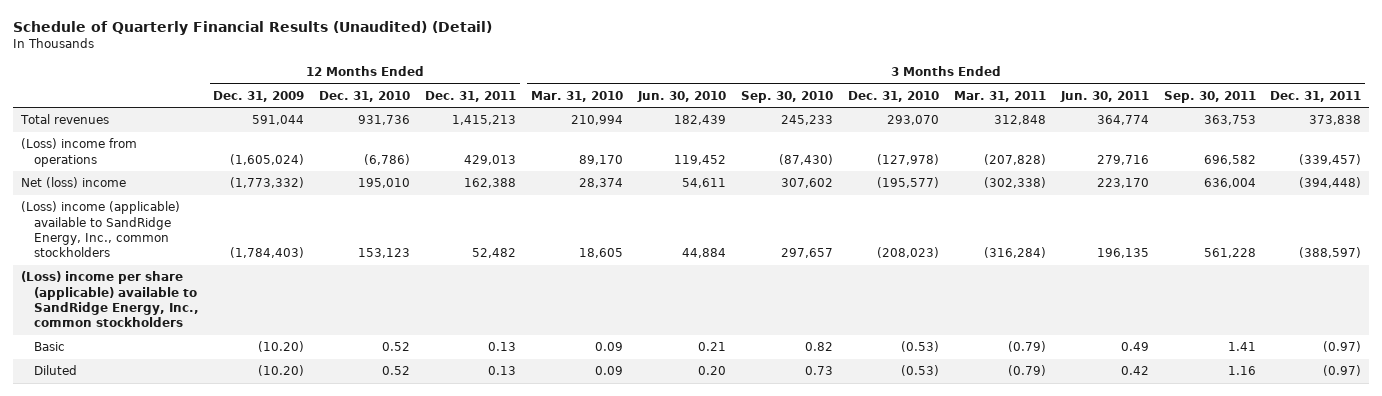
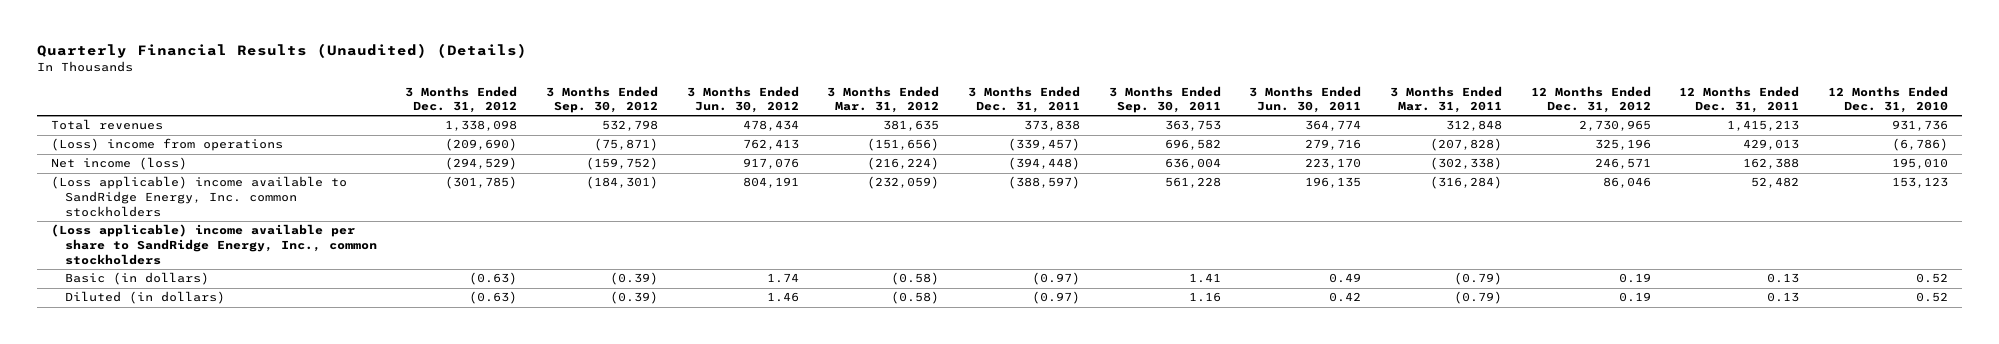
[13,20,493,35] Schedule of Quarterly Financial Results (Unaudited) (Detail) -> [36,42,527,58] Quarterly Financial Results (Unaudited) (Details)
[213,90,305,102] Dec. 31, 2009 -> none
[531,90,624,102] Mar. 31, 2010 -> none
[637,90,727,102] Jun. 30, 2010 -> none
[740,90,833,103] Sep. 30, 2010 -> none
[847,90,939,102] Dec. 31, 2010 -> none
none -> [405,85,518,114] 3 Months Ended Dec. 31, 2012
none -> [545,85,658,114] 3 Months Ended Sep. 30, 2012
none -> [686,85,799,114] 3 Months Ended Jun. 30, 2012
none -> [827,85,940,114] 3 Months Ended Mar. 31, 2012
none -> [1530,85,1651,114] 12 Months Ended Dec. 31, 2012
[20,177,126,189] Net (loss) income -> [51,157,188,171] Net income (loss)
[20,201,180,258] (Loss) income (applicable) available to SandRidge Energy, Inc., common stockholders -> [51,176,348,217] (Loss applicable) income available to SandRidge Energy, Inc. common stockholders
[20,271,199,328] (Loss) income per share (applicable) available to SandRidge Energy, Inc., common stockholders -> [51,224,377,265] (Loss applicable) income available per share to SandRidge Energy, Inc., common stockholders
[33,342,65,352] Basic -> [64,272,209,286] Basic (in dollars)
[33,365,77,376] Diluted -> [64,291,225,305] Diluted (in dollars)

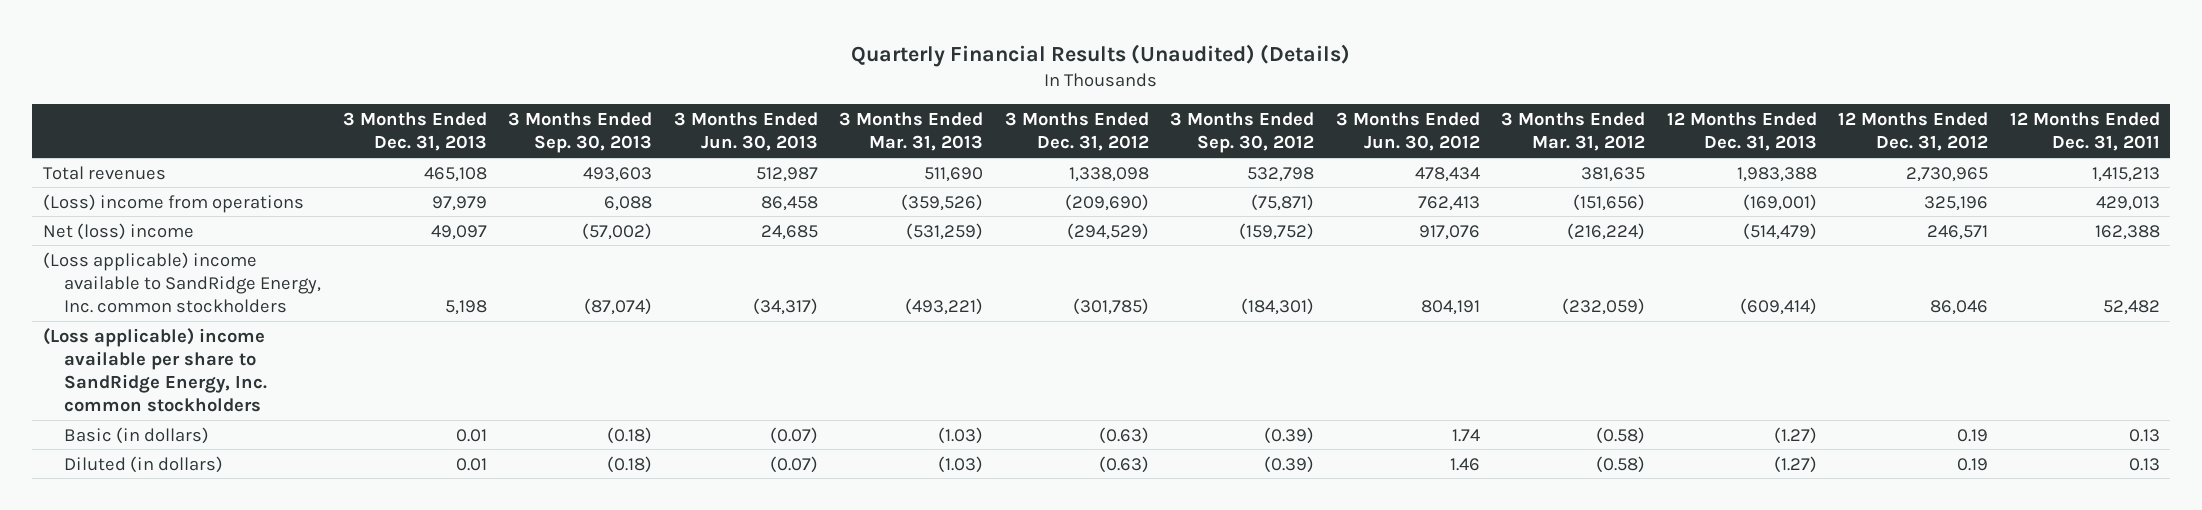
[967,85,1080,114] 3 Months Ended Dec. 31, 2011 -> none
[1108,85,1221,114] 3 Months Ended Sep. 30, 2011 -> none
[1249,85,1362,114] 3 Months Ended Jun. 30, 2011 -> none
[1390,85,1503,114] 3 Months Ended Mar. 31, 2011 -> none
[1828,85,1949,114] 12 Months Ended Dec. 31, 2010 -> none
none -> [342,111,487,152] 3 Months Ended Dec. 31, 2013
none -> [508,111,653,154] 3 Months Ended Sep. 30, 2013
none -> [673,111,818,152] 3 Months Ended Jun. 30, 2013
none -> [839,111,984,152] 3 Months Ended Mar. 31, 2013
none -> [1666,111,1817,152] 12 Months Ended Dec. 31, 2013
[51,157,188,171] Net income (loss) -> [42,222,194,240] Net (loss) income
[51,224,377,265] (Loss applicable) income available per share to SandRidge Energy, Inc., common stockholders -> [42,327,268,413] (Loss applicable) income available per share to SandRidge Energy, Inc. common stockholders

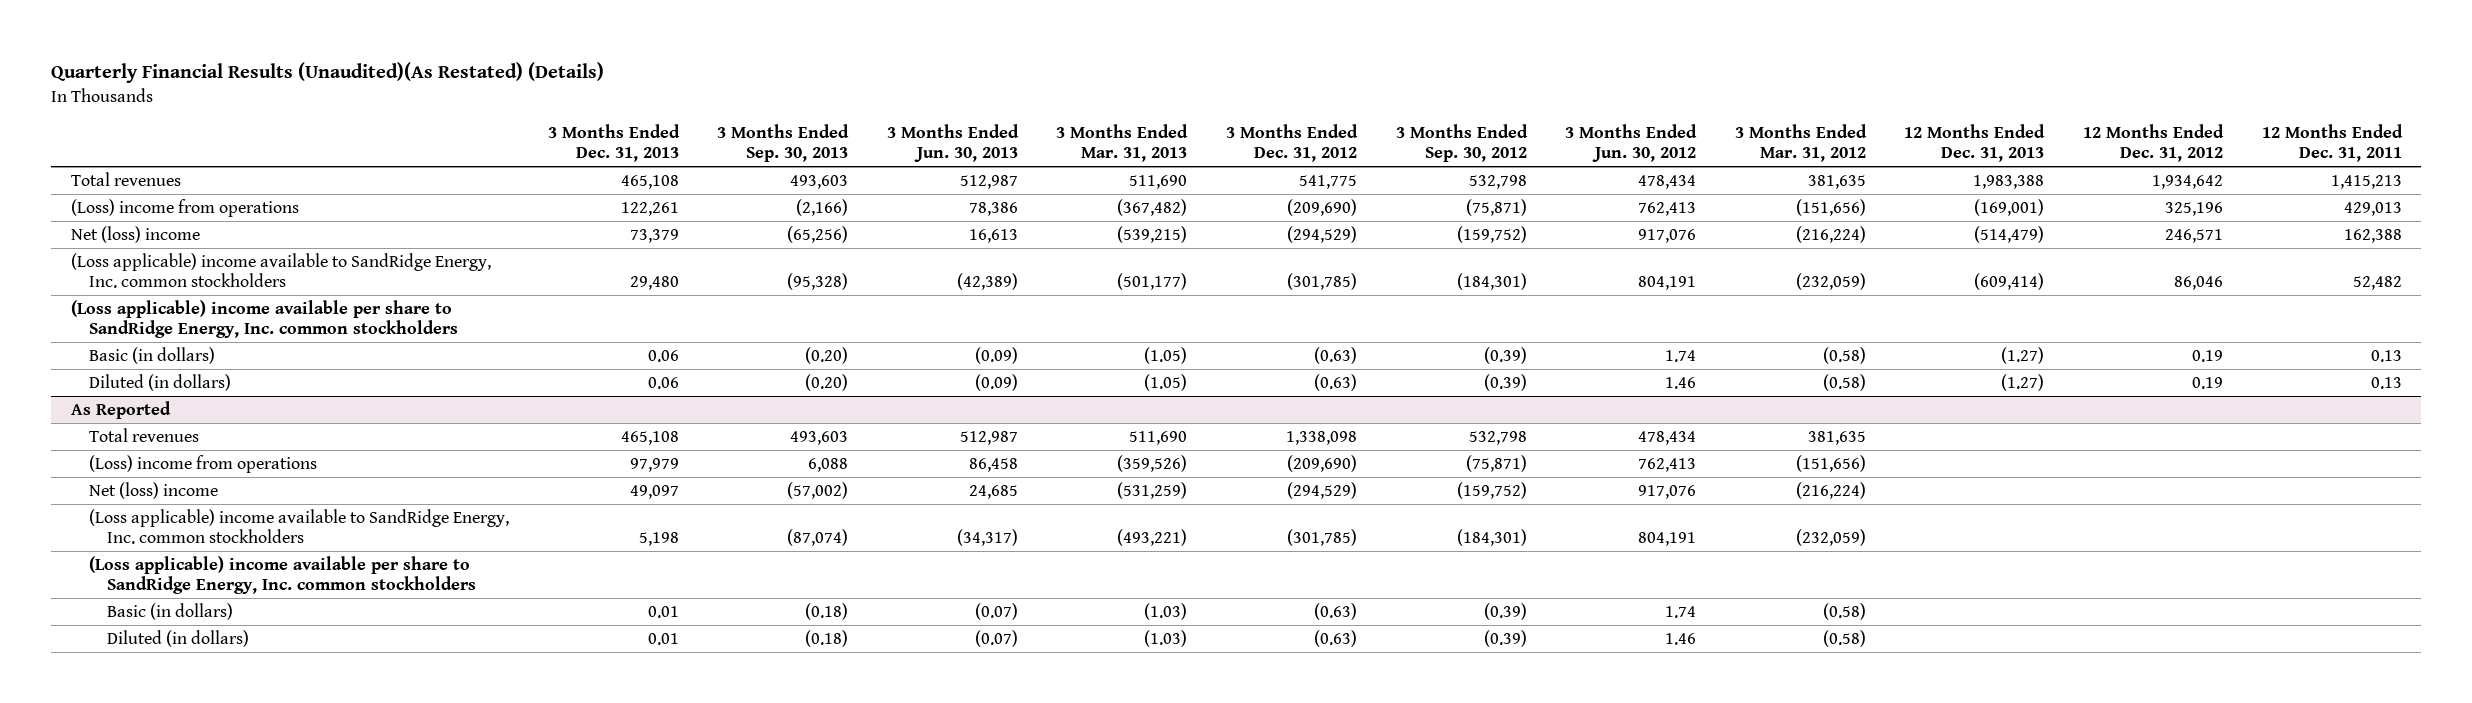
[851,43,1351,67] Quarterly Financial Results (Unaudited) (Details) -> [51,62,605,84] Quarterly Financial Results (Unaudited)(As Restated) (Details)
[1068,166,1149,182] 1,338,098 -> [1298,174,1357,189] 541,775
[1906,166,1989,182] 2,730,965 -> [2152,174,2224,189] 1,934,642
[431,195,487,211] 97,979 -> [620,201,679,216] 122,261
[604,195,653,211] 6,088 -> [796,198,849,216] (2,166)
[760,195,818,211] 86,458 -> [968,201,1018,216] 78,386
[901,193,984,211] (359,526) -> [1117,198,1188,216] (367,482)
[430,224,487,240] 49,097 -> [629,228,679,243] 73,379
[582,222,653,240] (57,002) -> [787,225,849,243] (65,256)
[760,224,818,240] 24,685 -> [968,228,1018,243] 16,613
[906,222,984,240] (531,259) -> [1117,225,1188,243] (539,215)
[444,300,487,316] 5,198 -> [629,276,679,291] 29,480
[584,298,653,316] (87,074) -> [787,273,849,291] (95,328)
[752,298,818,316] (34,317) -> [956,273,1018,291] (42,389)
[905,298,984,316] (493,221) -> [1117,273,1188,291] (501,177)
[455,428,487,442] 0.01 -> [647,349,679,362] 0.06
[607,426,653,444] (0.18) -> [805,346,849,364] (0.20)
[769,426,818,444] (0.07) -> [974,346,1018,364] (0.09)
[938,426,984,444] (1.03) -> [1144,346,1188,364] (1.05)
[455,457,487,471] 0.01 -> [647,376,679,389] 0.06
[607,455,653,473] (0.18) -> [805,373,849,391] (0.20)
[769,455,818,473] (0.07) -> [974,373,1018,391] (0.09)
[938,455,984,473] (1.03) -> [1144,373,1188,391] (1.05)
none -> [70,400,171,419] As Reported
none -> [88,427,199,442] Total revenues
none -> [88,454,317,473] (Loss) income from operations
none -> [88,481,218,499] Net (loss) income
none -> [88,508,509,545] (Loss applicable) income available to SandRidge Energy, Inc. common stockholders
none -> [88,555,477,595] (Loss applicable) income available per share to SandRidge Energy, Inc. common stockholders
none -> [107,602,234,620] Basic (in dollars)
none -> [107,629,250,647] Diluted (in dollars)

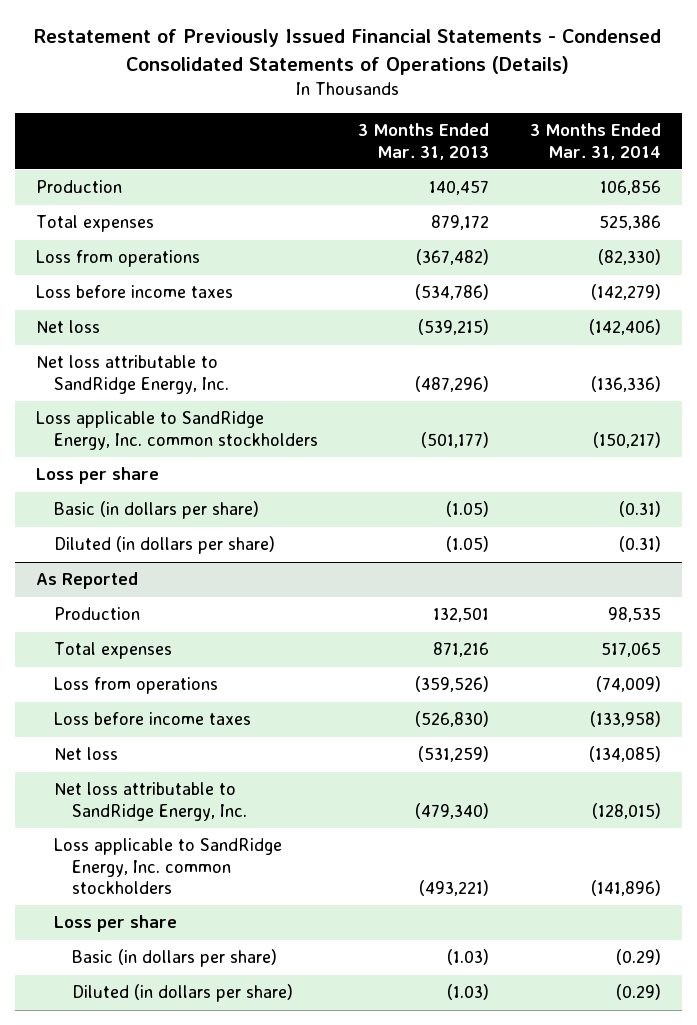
[51,62,605,84] Quarterly Financial Results (Unaudited)(As Restated) (Details) -> [34,28,662,75] Restatement of Previously Issued Financial Statements - Condensed Consolidated Statements of Operations (Details)
[547,123,680,163] 3 Months Ended Dec. 31, 2013 -> none
[717,123,850,163] 3 Months Ended Sep. 30, 2013 -> none
[886,123,1019,163] 3 Months Ended Jun. 30, 2013 -> none
[1225,123,1358,163] 3 Months Ended Dec. 31, 2012 -> none
[1395,123,1528,163] 3 Months Ended Sep. 30, 2012 -> none
[1565,123,1698,163] 3 Months Ended Jun. 30, 2012 -> none
[1734,123,1867,163] 3 Months Ended Mar. 31, 2012 -> none
[1904,123,2046,163] 12 Months Ended Dec. 31, 2013 -> none
[2083,123,2225,163] 12 Months Ended Dec. 31, 2012 -> none
[2261,123,2403,163] 12 Months Ended Dec. 31, 2011 -> none
none -> [530,123,662,160] 3 Months Ended Mar. 31, 2014
[70,171,181,186] Total revenues -> none
[70,299,458,339] (Loss applicable) income available per share to SandRidge Energy, Inc. common stockholders -> none
none -> [35,180,122,194] Production
none -> [35,215,154,233] Total expenses
[70,198,299,217] (Loss) income from operations -> [35,250,200,268] Loss from operations
none -> [35,285,233,299] Loss before income taxes
[70,225,200,243] Net (loss) income -> [35,320,100,334] Net loss
none -> [35,355,229,394] Net loss attributable to SandRidge Energy, Inc.
[70,252,491,289] (Loss applicable) income available to SandRidge Energy, Inc. common stockholders -> [35,411,318,450] Loss applicable to SandRidge Energy, Inc. common stockholders
none -> [35,467,159,485] Loss per share
[88,346,215,364] Basic (in dollars) -> [53,501,259,520] Basic (in dollars per share)
[88,373,231,391] Diluted (in dollars) -> [53,536,275,555] Diluted (in dollars per share)
[88,427,199,442] Total revenues -> none
[88,555,477,595] (Loss applicable) income available per share to SandRidge Energy, Inc. common stockholders -> none
none -> [53,607,140,621] Production
none -> [53,642,172,660] Total expenses
[88,454,317,473] (Loss) income from operations -> [53,677,218,695] Loss from operations
none -> [53,712,251,726] Loss before income taxes
[88,481,218,499] Net (loss) income -> [53,747,118,761] Net loss
none -> [53,782,247,821] Net loss attributable to SandRidge Energy, Inc.
[88,508,509,545] (Loss applicable) income available to SandRidge Energy, Inc. common stockholders -> [53,838,282,894] Loss applicable to SandRidge Energy, Inc. common stockholders
none -> [53,915,177,933] Loss per share
[107,602,234,620] Basic (in dollars) -> [71,949,277,968] Basic (in dollars per share)
[107,629,250,647] Diluted (in dollars) -> [71,984,293,1003] Diluted (in dollars per share)

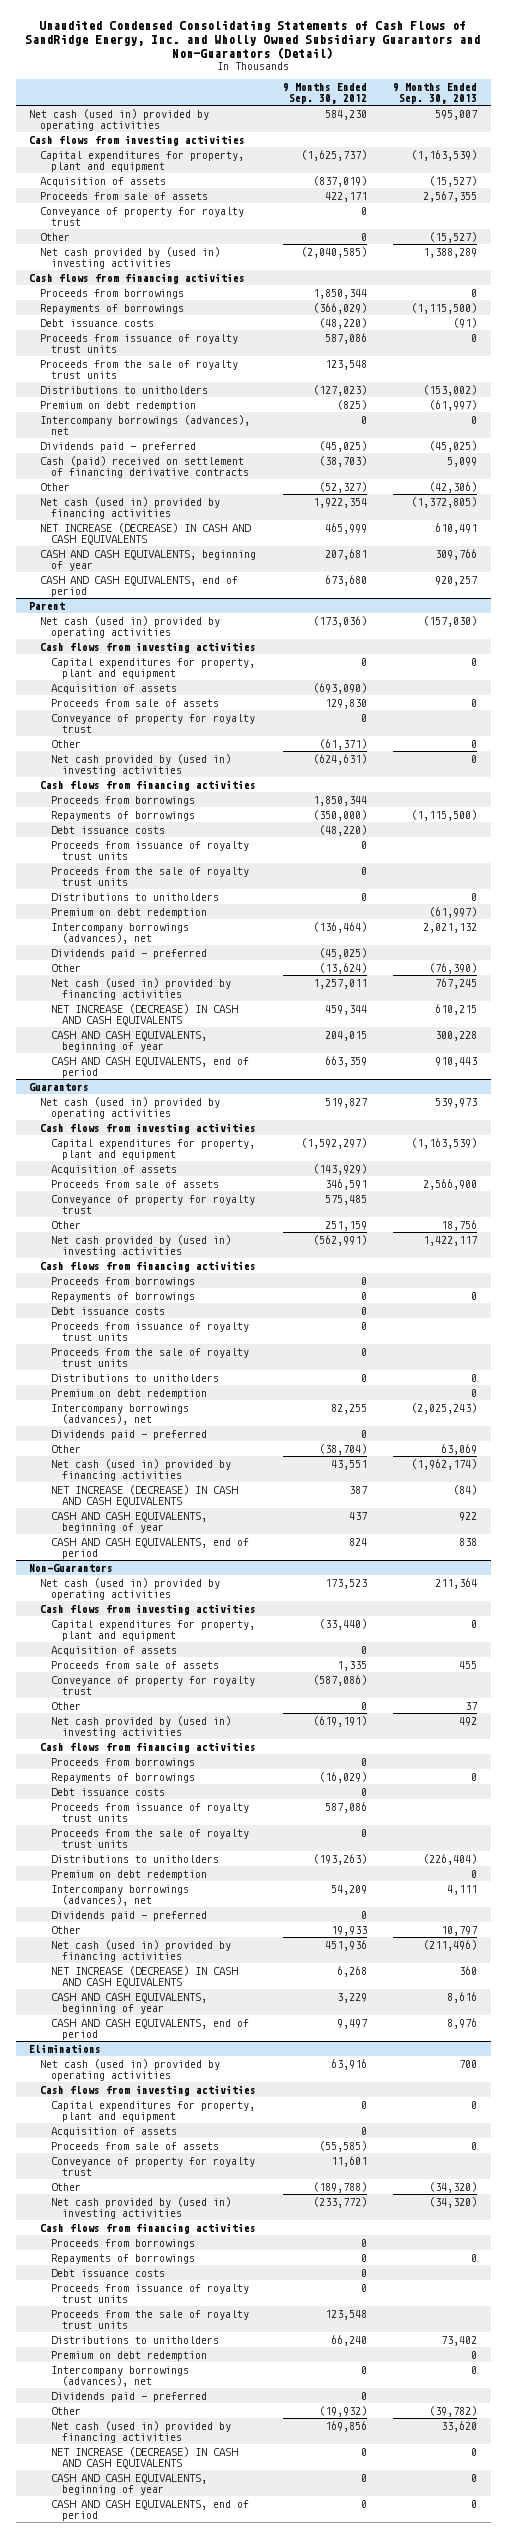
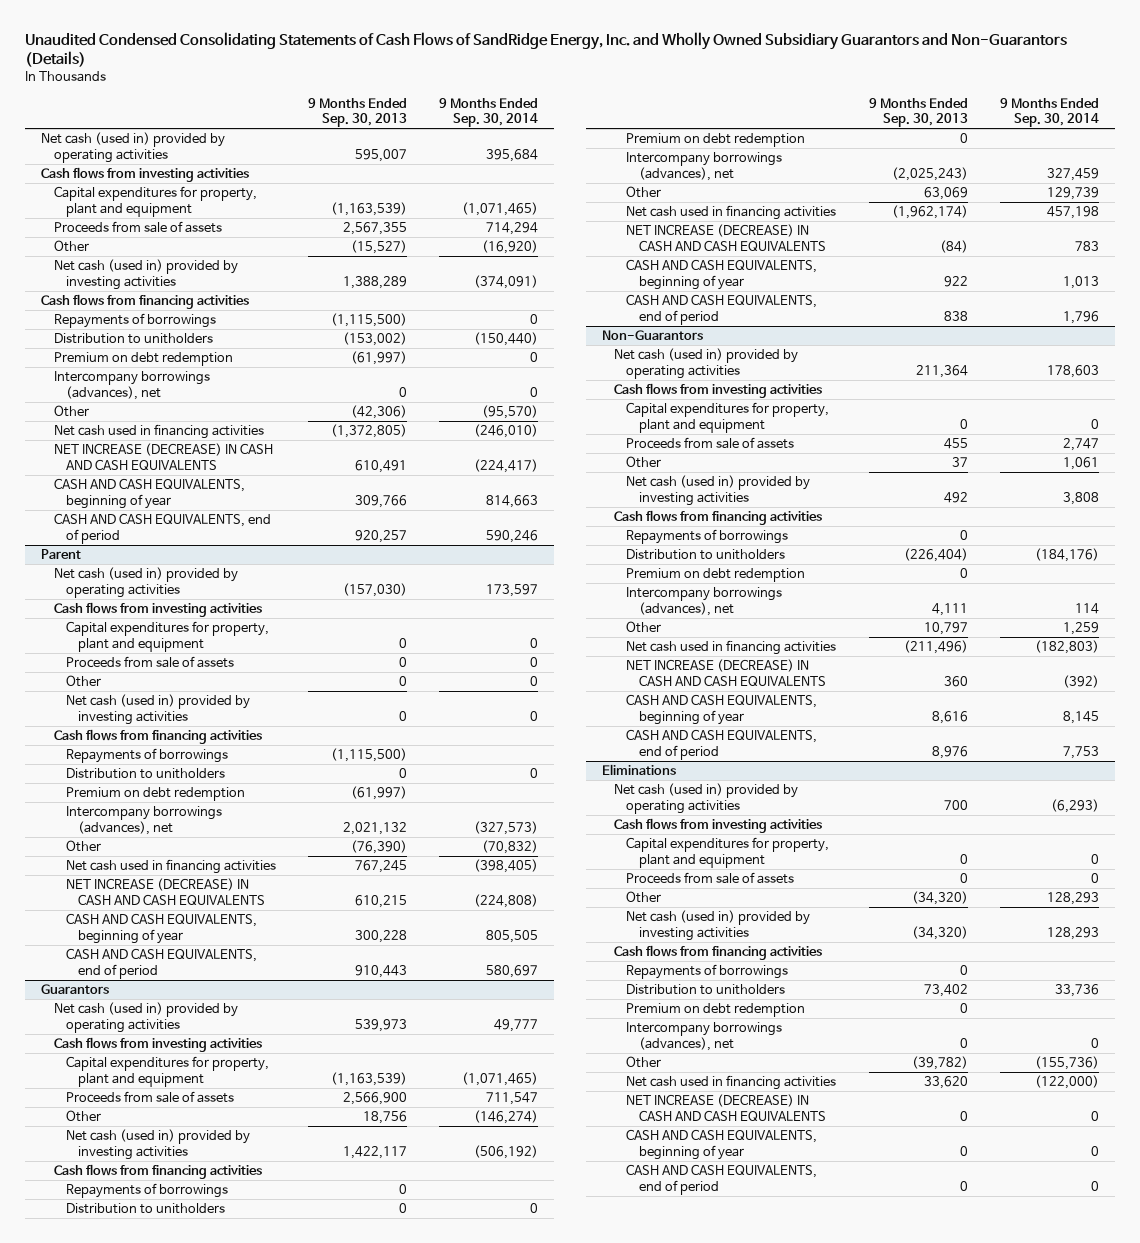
[25,19,481,59] Unaudited Condensed Consolidating Statements of Cash Flows of SandRidge Energy, Inc. and Wholly Owned Subsidiary Guarantors and Non-Guarantors (Detail) -> [25,31,1068,68] Unaudited Condensed Consolidating Statements of Cash Flows of SandRidge Energy, Inc. and Wholly Owned Subsidiary Guarantors and Non-Guarantors (Details)
[282,82,367,104] 9 Months Ended Sep. 30, 2012 -> none
none -> [439,97,539,128] 9 Months Ended Sep. 30, 2014
[40,176,167,187] Acquisition of assets -> none
[40,206,245,226] Conveyance of property for royalty trust -> none
[40,246,221,269] Net cash provided by (used in) investing activities -> [53,259,238,290] Net cash (used in) provided by investing activities
[40,288,185,299] Proceeds from borrowings -> none
[40,318,155,327] Debt issuance costs -> none
[40,333,239,353] Proceeds from issuance of royalty trust units -> none
[40,359,239,379] Proceeds from the sale of royalty trust units -> none
[40,385,209,394] Distributions to unitholders -> [53,333,213,345] Distribution to unitholders
[40,441,197,452] Dividends paid - preferred -> none
[40,455,250,478] Cash (paid) received on settlement of financing derivative contracts -> none
[40,496,221,519] Net cash (used in) provided by financing activities -> [53,424,264,440] Net cash used in financing activities
[51,683,178,694] Acquisition of assets -> none
[51,713,256,733] Conveyance of property for royalty trust -> none
[51,753,232,776] Net cash provided by (used in) investing activities -> [65,694,250,725] Net cash (used in) provided by investing activities
[51,795,196,806] Proceeds from borrowings -> none
[51,825,166,834] Debt issuance costs -> none
[51,840,250,860] Proceeds from issuance of royalty trust units -> none
[51,866,250,886] Proceeds from the sale of royalty trust units -> none
[51,892,220,901] Distributions to unitholders -> [65,768,225,780] Distribution to unitholders
[51,948,208,959] Dividends paid - preferred -> none
[51,977,232,1000] Net cash (used in) provided by financing activities -> [65,859,276,875] Net cash used in financing activities
[51,1164,178,1175] Acquisition of assets -> none
[51,1194,256,1214] Conveyance of property for royalty trust -> none
[51,1234,232,1257] Net cash provided by (used in) investing activities -> [65,1129,250,1160] Net cash (used in) provided by investing activities
[51,1276,196,1287] Proceeds from borrowings -> none
[51,1306,166,1315] Debt issuance costs -> none
[51,1321,250,1341] Proceeds from issuance of royalty trust units -> none
[51,1347,250,1367] Proceeds from the sale of royalty trust units -> none
[51,1373,220,1382] Distributions to unitholders -> [65,1203,225,1215] Distribution to unitholders
[51,1429,208,1440] Dividends paid - preferred -> none
[51,1458,232,1481] Net cash (used in) provided by financing activities -> [626,205,837,221] Net cash used in financing activities
[51,1645,178,1656] Acquisition of assets -> none
[51,1675,256,1695] Conveyance of property for royalty trust -> none
[51,1715,232,1738] Net cash provided by (used in) investing activities -> [626,475,811,506] Net cash (used in) provided by investing activities
[51,1757,196,1768] Proceeds from borrowings -> none
[51,1787,166,1796] Debt issuance costs -> none
[51,1802,250,1822] Proceeds from issuance of royalty trust units -> none
[51,1828,250,1848] Proceeds from the sale of royalty trust units -> none
[51,1854,220,1863] Distributions to unitholders -> [626,549,786,561] Distribution to unitholders
[51,1910,208,1921] Dividends paid - preferred -> none
[51,1939,232,1962] Net cash (used in) provided by financing activities -> [626,640,837,656] Net cash used in financing activities
[51,2126,178,2137] Acquisition of assets -> none
[51,2156,256,2176] Conveyance of property for royalty trust -> none
[51,2196,232,2219] Net cash provided by (used in) investing activities -> [626,910,811,941] Net cash (used in) provided by investing activities
[51,2238,196,2249] Proceeds from borrowings -> none
[51,2268,166,2277] Debt issuance costs -> none
[51,2283,250,2303] Proceeds from issuance of royalty trust units -> none
[51,2309,250,2329] Proceeds from the sale of royalty trust units -> none
[51,2335,220,2344] Distributions to unitholders -> [626,984,786,996] Distribution to unitholders
[51,2391,208,2402] Dividends paid - preferred -> none
[51,2420,232,2443] Net cash (used in) provided by financing activities -> [626,1075,837,1091] Net cash used in financing activities

